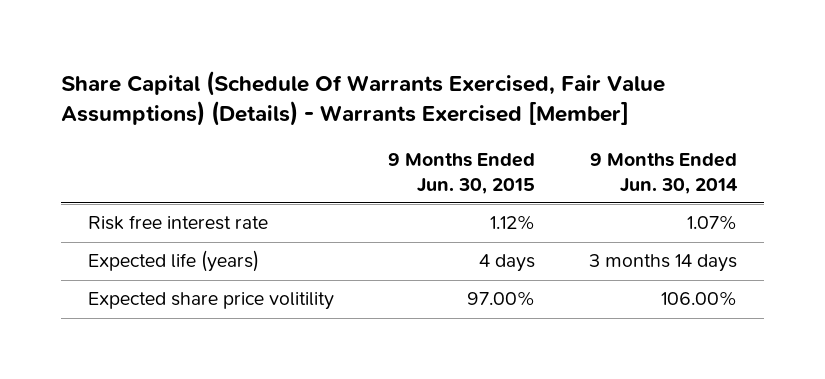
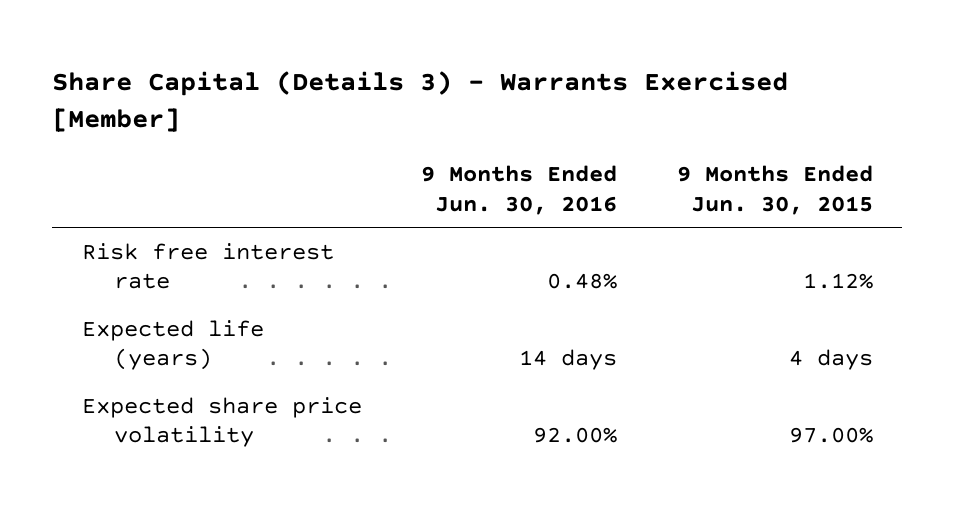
[60,71,665,127] Share Capital (Schedule Of Warrants Exercised, Fair Value Assumptions) (Details) - Warrants Exercised [Member] -> [52,70,789,132] Share Capital (Details 3) - Warrants Exercised [Member]
[589,153,738,194] 9 Months Ended Jun. 30, 2014 -> none
none -> [421,165,618,215] 9 Months Ended Jun. 30, 2016
[87,292,334,311] Expected share price volitility -> [82,396,363,448] Expected share price volatility

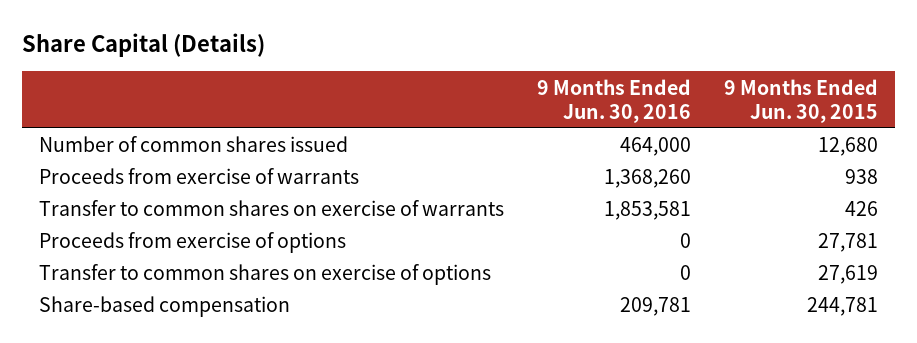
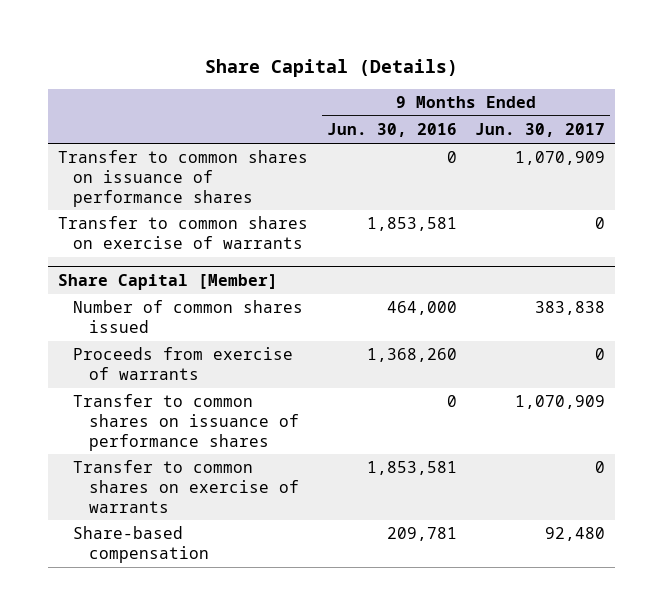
[724,78,879,123] 9 Months Ended Jun. 30, 2015 -> none
none -> [475,123,606,138] Jun. 30, 2017
none -> [57,150,308,207] Transfer to common shares on issuance of performance shares
none -> [57,216,308,249] Transfer to common shares on exercise of warrants
none -> [57,274,278,291] Share Capital [Member]
none -> [73,394,300,451] Transfer to common shares on issuance of performance shares
[38,232,346,254] Proceeds from exercise of options -> none
[38,264,491,286] Transfer to common shares on exercise of options -> none

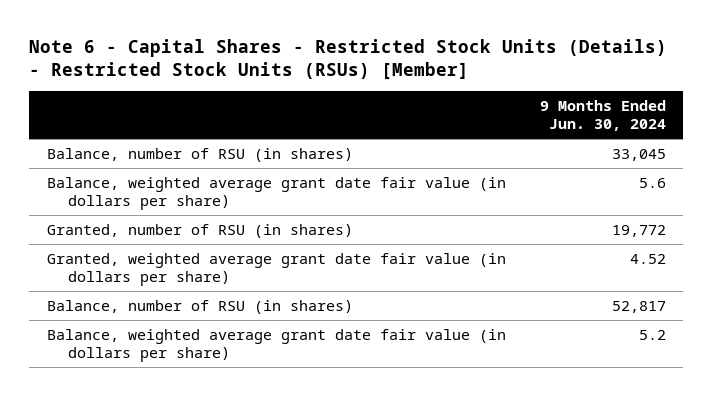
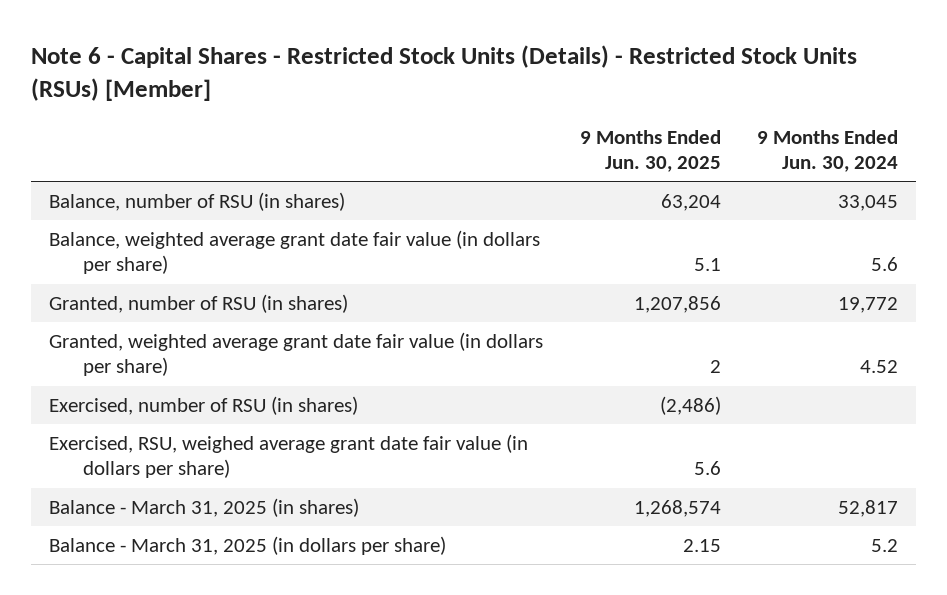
none -> [579,129,721,173] 9 Months Ended Jun. 30, 2025
none -> [49,396,359,416] Exercised, number of RSU (in shares)
none -> [49,434,529,479] Exercised, RSU, weighed average grant date fair value (in dollars per share)
[46,300,353,315] Balance, number of RSU (in shares) -> [49,498,360,518] Balance - March 31, 2025 (in shares)
[46,329,506,362] Balance, weighted average grant date fair value (in dollars per share) -> [49,536,447,556] Balance - March 31, 2025 (in dollars per share)

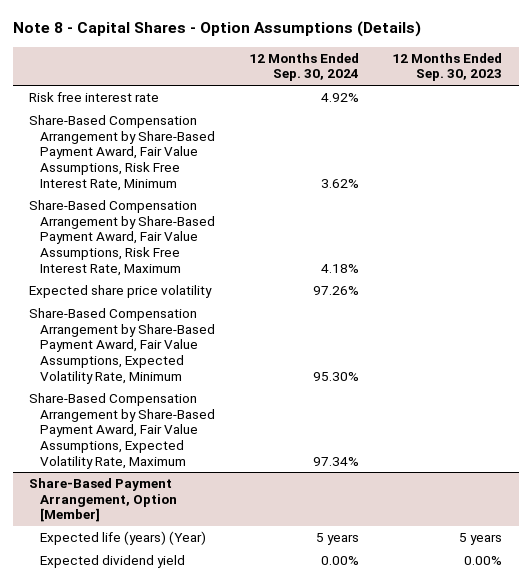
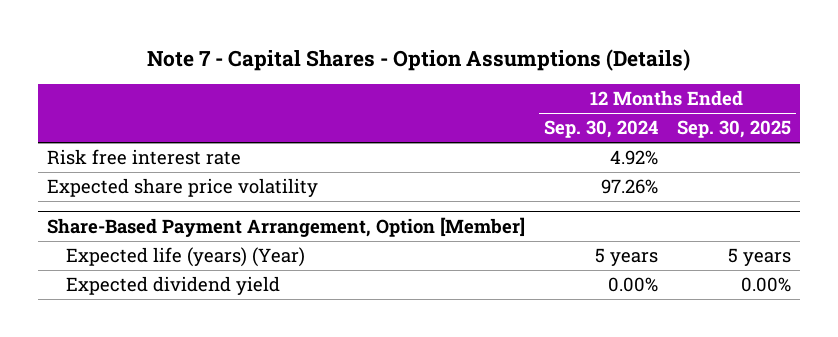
[12,21,421,38] Note 8 - Capital Shares - Option Assumptions (Details) -> [146,48,690,71] Note 7 - Capital Shares - Option Assumptions (Details)
[391,52,502,82] 12 Months Ended Sep. 30, 2023 -> none
none -> [676,120,791,139] Sep. 30, 2025
[29,115,216,191] Share-Based Compensation Arrangement by Share-Based Payment Award, Fair Value Assumptions, Risk Free Interest Rate, Minimum -> none
[29,200,216,276] Share-Based Compensation Arrangement by Share-Based Payment Award, Fair Value Assumptions, Risk Free Interest Rate, Maximum -> none
[29,308,216,384] Share-Based Compensation Arrangement by Share-Based Payment Award, Fair Value Assumptions, Expected Volatility Rate, Minimum -> none
[29,393,216,469] Share-Based Compensation Arrangement by Share-Based Payment Award, Fair Value Assumptions, Expected Volatility Rate, Maximum -> none

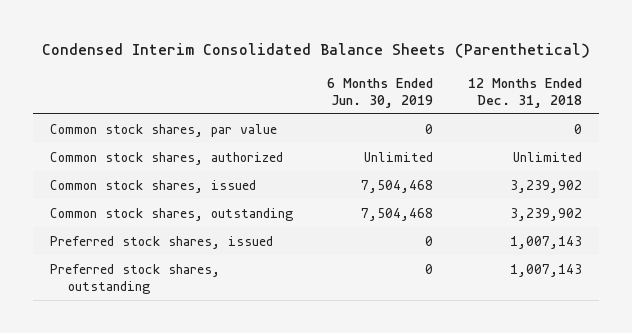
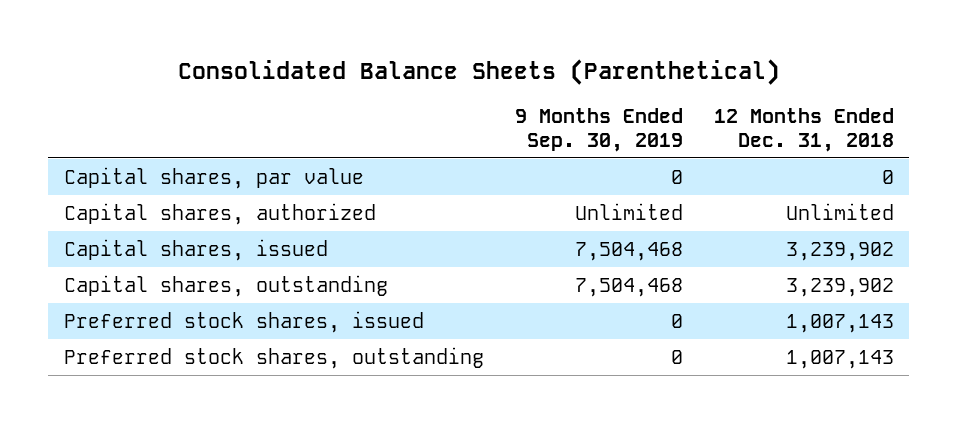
[41,42,590,58] Condensed Interim Consolidated Balance Sheets (Parenthetical) -> [177,58,780,85] Consolidated Balance Sheets (Parenthetical)
[327,77,434,108] 6 Months Ended Jun. 30, 2019 -> none
none -> [514,108,683,152] 9 Months Ended Sep. 30, 2019
[50,123,278,137] Common stock shares, par value -> [63,166,364,189] Capital shares, par value
[50,151,284,165] Common stock shares, authorized -> [63,202,376,225] Capital shares, authorized
[50,179,257,193] Common stock shares, issued -> [63,238,328,261] Capital shares, issued
[50,207,294,221] Common stock shares, outstanding -> [63,274,388,297] Capital shares, outstanding

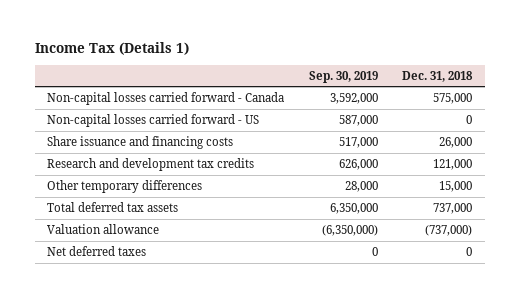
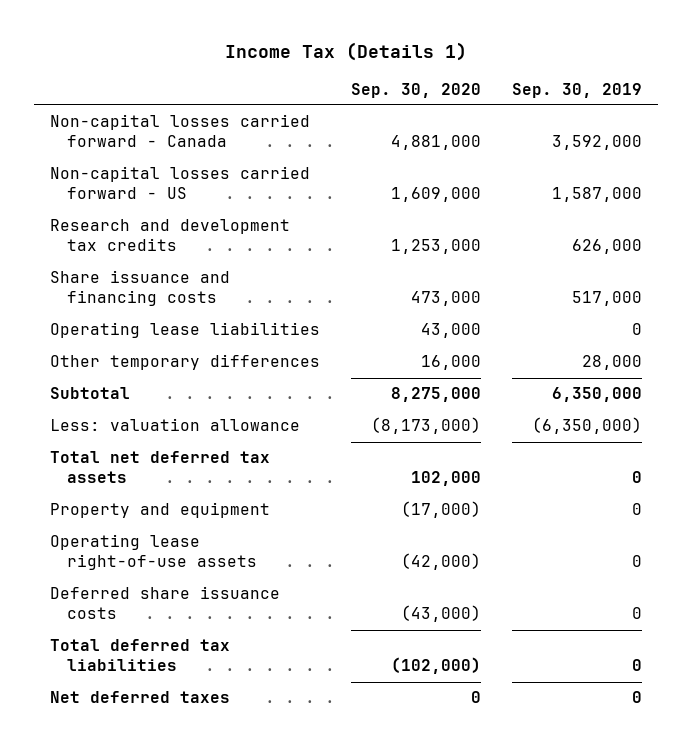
[402,70,474,82] Dec. 31, 2018 -> none
none -> [350,82,481,98] Sep. 30, 2020
[338,115,378,127] 587,000 -> [552,187,643,203] 1,587,000
[47,136,234,150] Share issuance and financing costs -> [49,270,230,307] Share issuance and financing costs
none -> [49,322,320,339] Operating lease liabilities
[47,202,179,213] Total deferred tax assets -> [49,387,130,400] Subtotal
[47,224,160,235] Valuation allowance -> [49,418,300,432] Less: valuation allowance
none -> [49,451,270,484] Total net deferred tax assets
none -> [49,502,270,519] Property and equipment
none -> [49,534,258,571] Operating lease right-of-use assets
none -> [49,586,280,620] Deferred share issuance costs
none -> [49,639,230,672] Total deferred tax liabilities

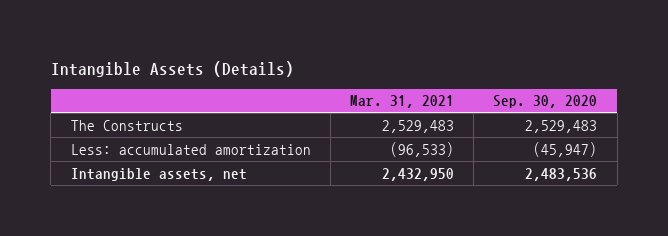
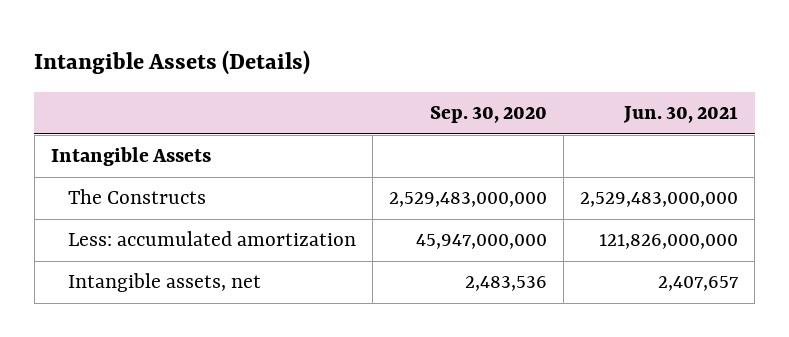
[350,95,455,109] Mar. 31, 2021 -> none
none -> [623,106,739,124] Jun. 30, 2021
none -> [51,147,212,167] Intangible Assets
[525,119,598,133] 2,529,483 -> [388,192,547,208] 2,529,483,000,000
[533,141,598,157] (45,947) -> [415,234,547,250] 45,947,000,000

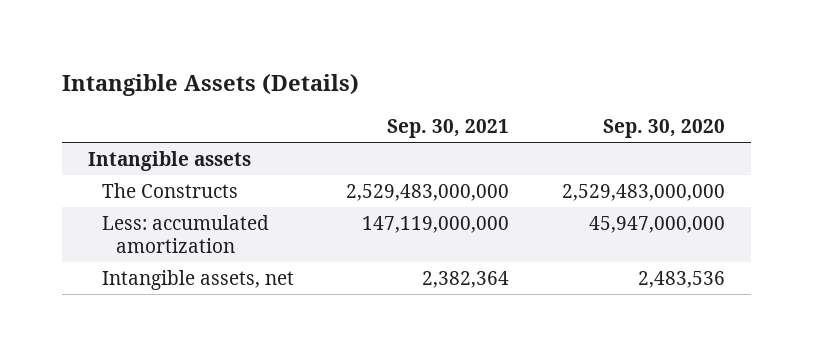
[623,106,739,124] Jun. 30, 2021 -> none
none -> [387,119,510,139] Sep. 30, 2021
[51,147,212,167] Intangible Assets -> [87,150,251,171] Intangible assets

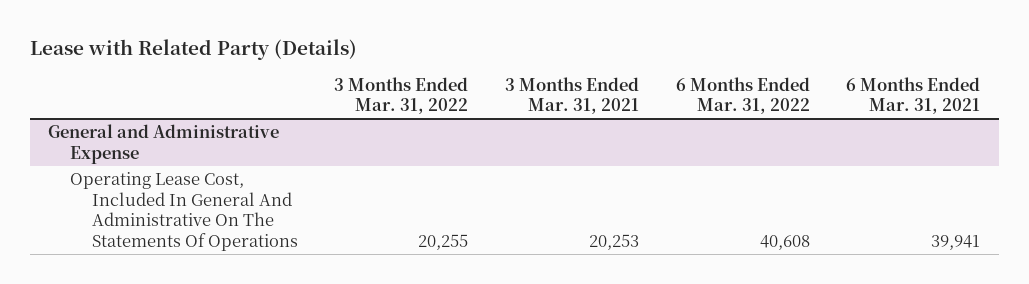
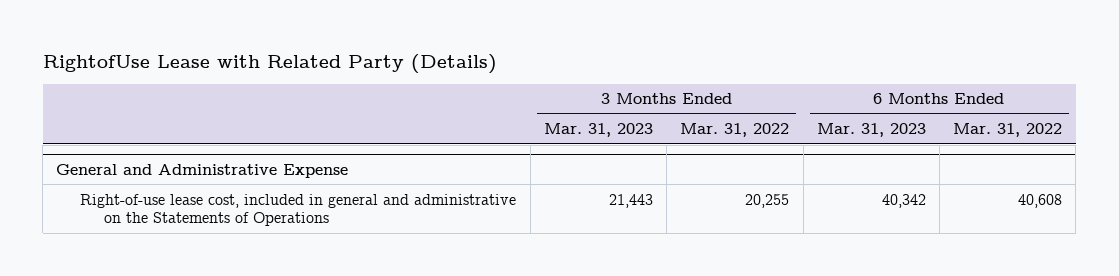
[30,39,358,61] Lease with Related Party (Details) -> [42,53,497,74] RightofUse Lease with Related Party (Details)
[505,76,640,115] 3 Months Ended Mar. 31, 2021 -> none
[846,76,981,115] 6 Months Ended Mar. 31, 2021 -> none
none -> [543,123,653,138] Mar. 31, 2023
none -> [816,123,926,138] Mar. 31, 2023
[70,171,298,251] Operating Lease Cost, Included In General And Administrative On The Statements Of Operations -> [80,193,517,227] Right-of-use lease cost, included in general and administrative on the Statements of Operations

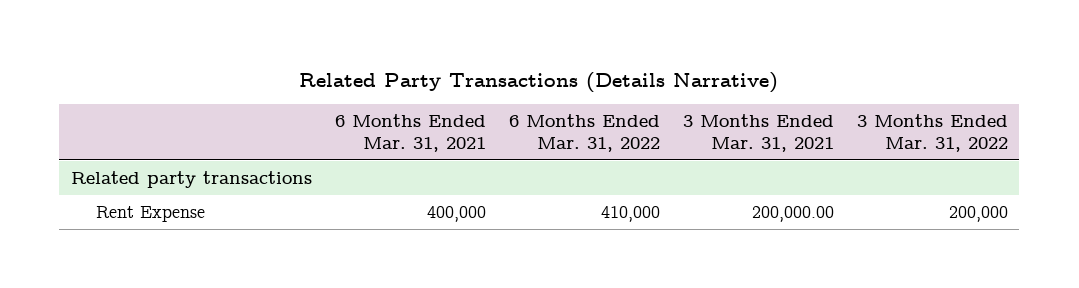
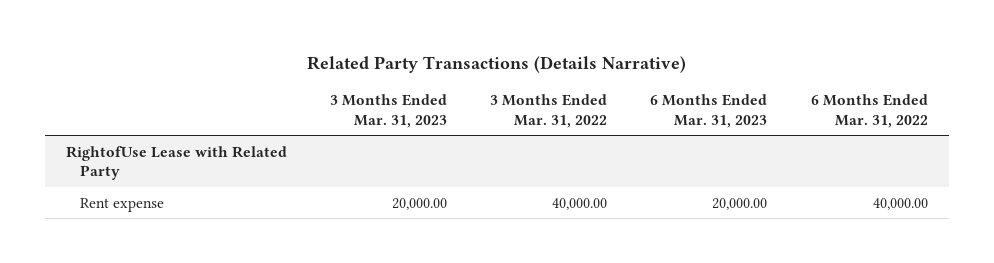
[334,114,486,152] 6 Months Ended Mar. 31, 2021 -> none
[682,114,834,152] 3 Months Ended Mar. 31, 2021 -> none
none -> [330,93,448,128] 3 Months Ended Mar. 31, 2023
none -> [650,93,768,128] 6 Months Ended Mar. 31, 2023
[70,171,312,189] Related party transactions -> [66,145,288,181] RightofUse Lease with Related Party
[95,206,205,223] Rent Expense -> [80,197,165,212] Rent expense
[600,206,660,223] 410,000 -> [872,197,928,210] 40,000.00
[948,206,1008,223] 200,000 -> [552,197,608,210] 40,000.00

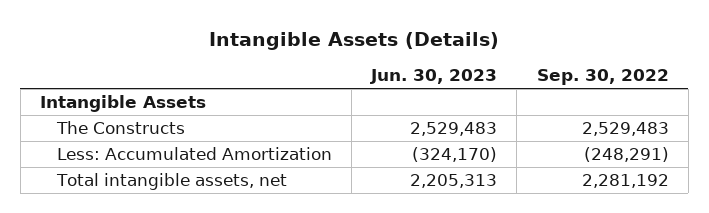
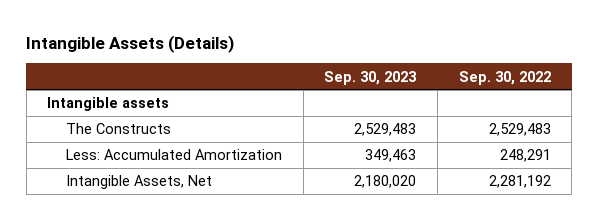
[370,69,498,85] Jun. 30, 2023 -> none
none -> [324,70,418,85] Sep. 30, 2023
[39,95,206,113] Intangible Assets -> [47,97,170,112] Intangible assets
[583,147,669,163] (248,291) -> [499,149,551,163] 248,291
[56,173,288,191] Total intangible assets, net -> [65,175,212,190] Intangible Assets, Net

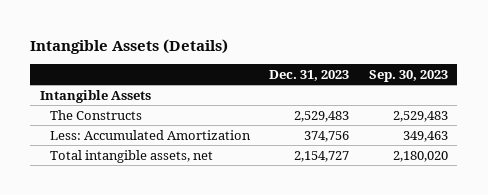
[458,70,551,85] Sep. 30, 2022 -> none
none -> [269,69,350,81] Dec. 31, 2023
[47,97,170,112] Intangible assets -> [40,89,152,103] Intangible Assets
[65,175,212,190] Intangible Assets, Net -> [49,149,213,163] Total intangible assets, net

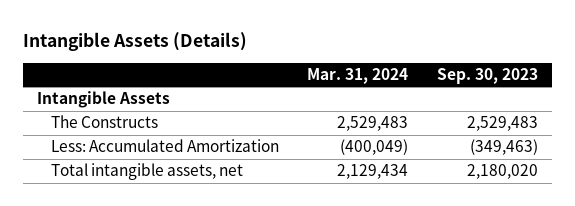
[269,69,350,81] Dec. 31, 2023 -> none
none -> [307,67,409,84] Mar. 31, 2024
[402,130,448,142] 349,463 -> [469,139,538,156] (349,463)

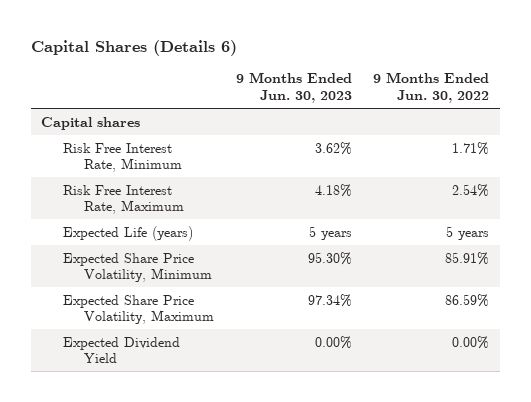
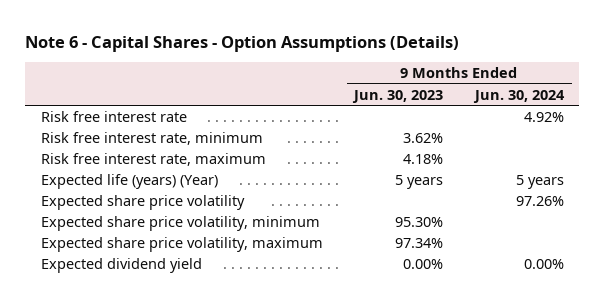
[30,39,237,56] Capital Shares (Details 6) -> [25,35,460,52] Note 6 - Capital Shares - Option Assumptions (Details)
[373,72,490,103] 9 Months Ended Jun. 30, 2022 -> none
none -> [472,89,565,103] Jun. 30, 2024
[41,116,141,130] Capital shares -> none
none -> [41,110,188,122] Risk free interest rate
[62,142,183,173] Risk Free Interest Rate, Minimum -> [41,131,264,145] Risk free interest rate, minimum
[62,184,185,215] Risk Free Interest Rate, Maximum -> [41,152,267,166] Risk free interest rate, maximum
[62,225,193,241] Expected Life (years) -> [41,173,219,189] Expected life (years) (Year)
none -> [41,194,246,210] Expected share price volatility
[62,252,213,283] Expected Share Price Volatility, Minimum -> [41,215,321,231] Expected share price volatility, minimum
[62,294,215,325] Expected Share Price Volatility, Maximum -> [41,236,324,252] Expected share price volatility, maximum
[62,336,180,364] Expected Dividend Yield -> [41,257,203,273] Expected dividend yield

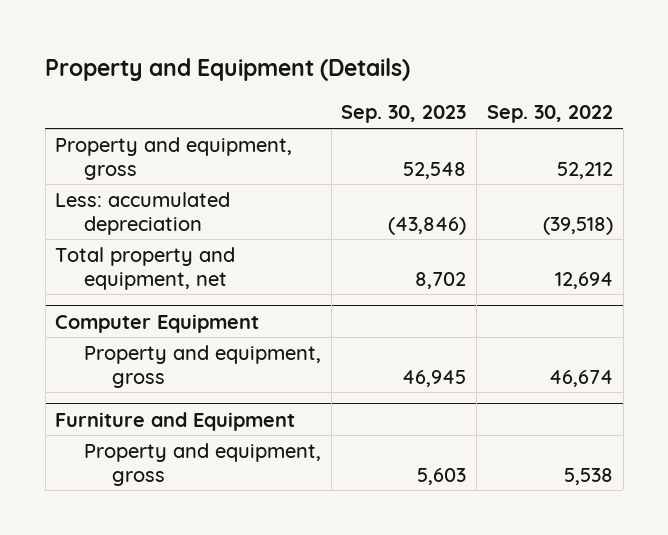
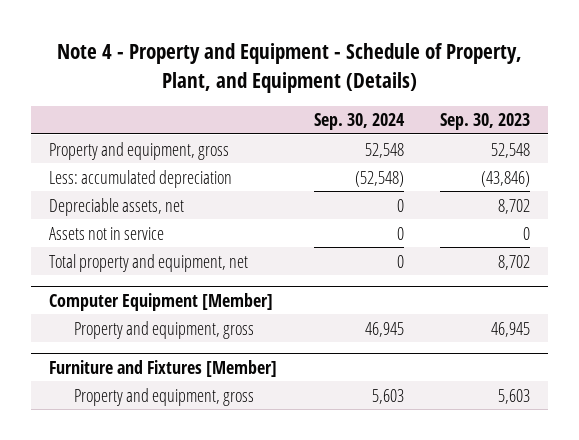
[45,58,411,82] Property and Equipment (Details) -> [56,43,522,93] Note 4 - Property and Equipment - Schedule of Property, Plant, and Equipment (Details)
[486,105,613,124] Sep. 30, 2022 -> none
none -> [313,113,405,131] Sep. 30, 2024
none -> [49,197,185,216] Depreciable assets, net
none -> [49,226,165,240] Assets not in service
[55,313,260,333] Computer Equipment -> [49,292,274,311] Computer Equipment [Member]
[55,411,296,431] Furniture and Equipment -> [49,359,278,377] Furniture and Fixtures [Member]

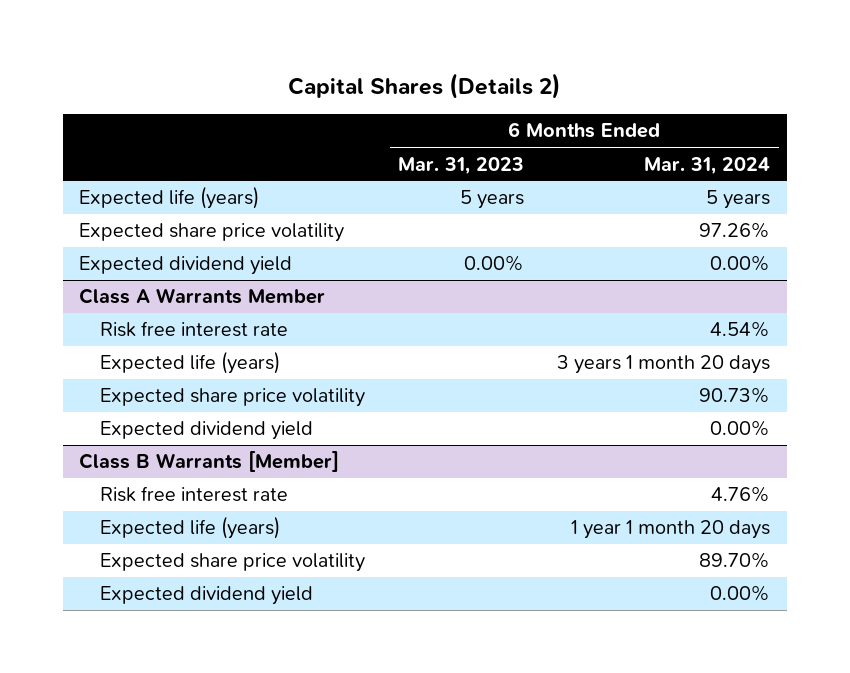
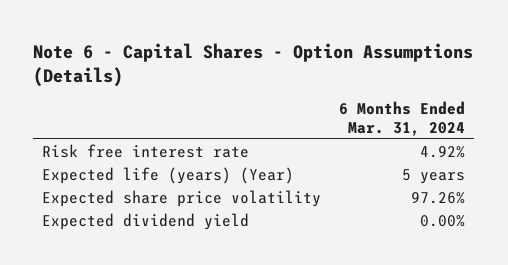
[287,72,561,99] Capital Shares (Details 2) -> [33,42,474,87] Note 6 - Capital Shares - Option Assumptions (Details)
[398,156,525,175] Mar. 31, 2023 -> none
none -> [42,143,250,158] Risk free interest rate
[79,186,260,210] Expected life (years) -> [42,166,295,184] Expected life (years) (Year)
[79,288,326,305] Class A Warrants Member -> none
[100,321,289,338] Risk free interest rate -> none
[100,351,281,375] Expected life (years) -> none
[100,388,366,408] Expected share price volatility -> none
[100,421,314,441] Expected dividend yield -> none
[79,451,340,473] Class B Warrants [Member] -> none
[100,486,289,503] Risk free interest rate -> none
[100,516,281,540] Expected life (years) -> none
[100,553,366,573] Expected share price volatility -> none
[100,586,314,606] Expected dividend yield -> none

